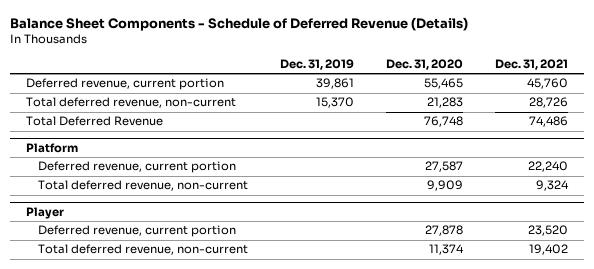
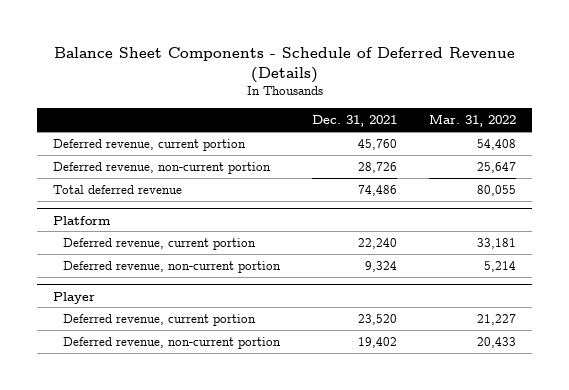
[280,59,355,71] Dec. 31, 2019 -> none
[385,59,463,71] Dec. 31, 2020 -> none
none -> [428,114,516,128] Mar. 31, 2022
[26,97,237,109] Total deferred revenue, non-current -> [53,161,272,174] Deferred revenue, non-current portion
[26,116,164,127] Total Deferred Revenue -> [53,184,183,194] Total deferred revenue
[38,180,249,192] Total deferred revenue, non-current -> [63,260,282,273] Deferred revenue, non-current portion
[38,244,249,256] Total deferred revenue, non-current -> [63,336,282,349] Deferred revenue, non-current portion

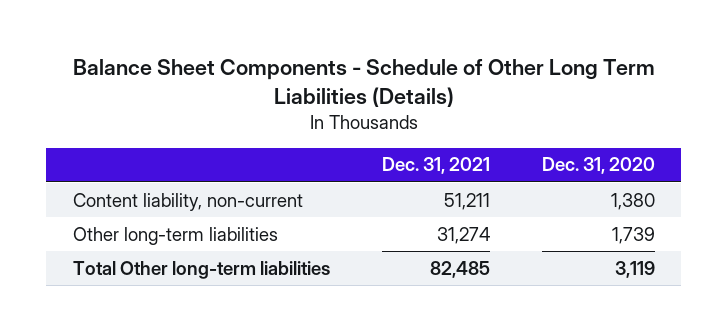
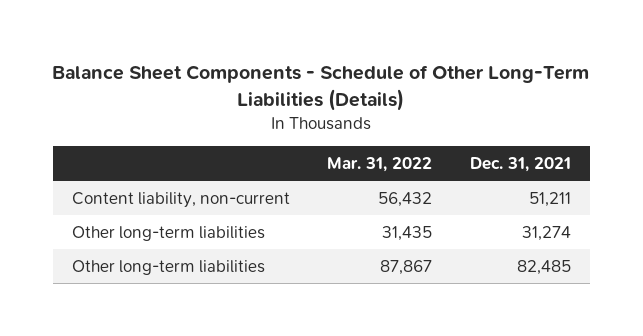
[72,59,655,107] Balance Sheet Components - Schedule of Other Long Term Liabilities (Details) -> [52,65,590,111] Balance Sheet Components - Schedule of Other Long-Term Liabilities (Details)
[541,157,655,175] Dec. 31, 2020 -> none
none -> [327,156,433,172] Mar. 31, 2022
[72,260,330,279] Total Other long-term liabilities -> [71,259,265,275] Other long-term liabilities

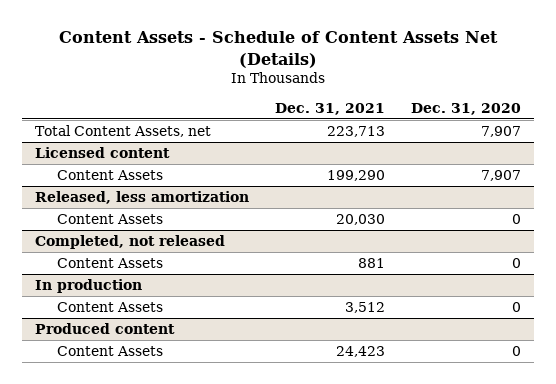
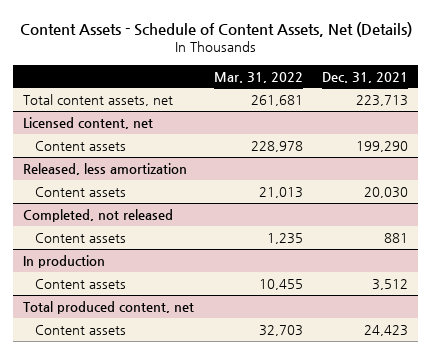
[58,31,498,68] Content Assets - Schedule of Content Assets Net (Details) -> [19,21,412,37] Content Assets - Schedule of Content Assets, Net (Details)
[411,103,522,116] Dec. 31, 2020 -> none
none -> [213,71,303,83] Mar. 31, 2022
[34,124,211,137] Total Content Assets, net -> [23,94,174,107] Total content assets, net
[34,146,170,158] Licensed content -> [23,117,154,130] Licensed content, net
[56,169,163,180] Content Assets -> [34,141,126,152] Content assets
[56,213,163,224] Content Assets -> [34,187,126,198] Content assets
[56,257,163,268] Content Assets -> [34,233,126,244] Content assets
[56,301,163,312] Content Assets -> [34,279,126,290] Content assets
[34,322,175,334] Produced content -> [23,301,195,315] Total produced content, net
[56,345,163,356] Content Assets -> [34,325,126,336] Content assets

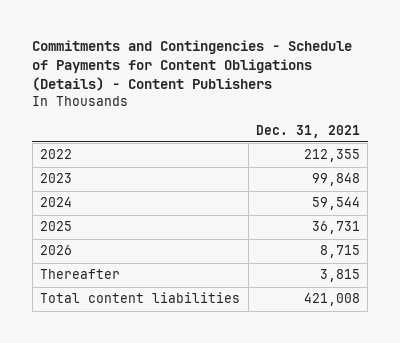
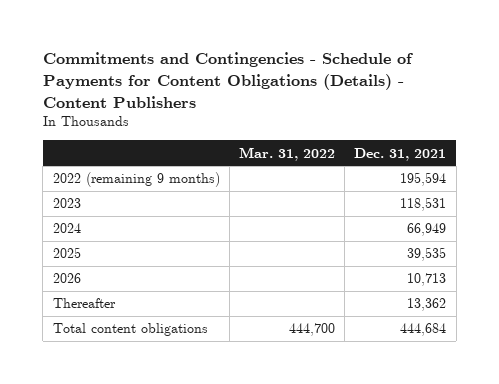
none -> [238,146,335,161] Mar. 31, 2022
[40,149,73,160] 2022 -> none
none -> [52,172,220,188] 2022 (remaining 9 months)
[312,173,361,187] 99,848 -> [400,197,447,212] 118,531
[312,197,361,211] 59,544 -> [407,223,447,237] 66,949
[312,221,361,235] 36,731 -> [407,247,447,262] 39,535
[320,245,361,259] 8,715 -> [407,273,447,287] 10,713
[320,269,361,283] 3,815 -> [407,298,447,312] 13,362
[40,292,241,304] Total content liabilities -> [52,323,208,337] Total content obligations
[304,293,361,307] 421,008 -> [400,323,447,337] 444,684

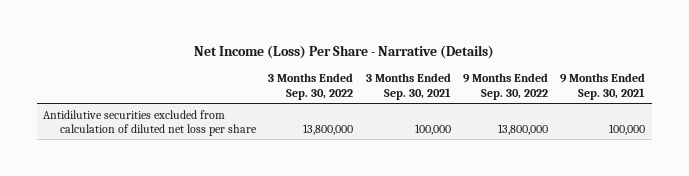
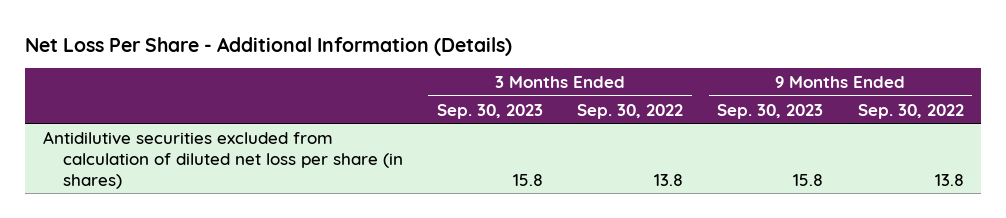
[194,44,495,59] Net Income (Loss) Per Share - Narrative (Details) -> [25,36,513,56] Net Loss Per Share - Additional Information (Details)
[365,73,451,100] 3 Months Ended Sep. 30, 2021 -> none
[560,73,646,100] 9 Months Ended Sep. 30, 2021 -> none
none -> [436,103,543,119] Sep. 30, 2023
none -> [717,103,824,119] Sep. 30, 2023
[43,109,257,136] Antidilutive securities excluded from calculation of diluted net loss per share -> [42,130,403,189] Antidilutive securities excluded from calculation of diluted net loss per share (in shares)
[303,123,354,135] 13,800,000 -> [654,173,684,186] 13.8
[498,123,549,135] 13,800,000 -> [934,173,964,186] 13.8

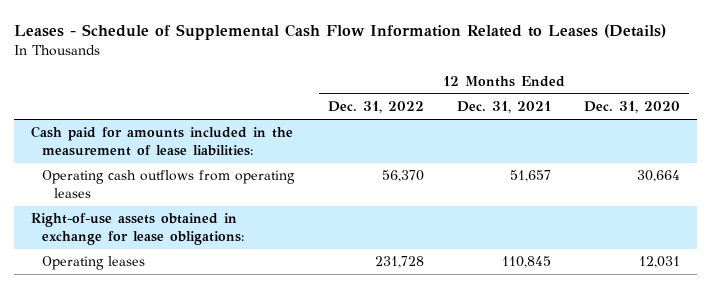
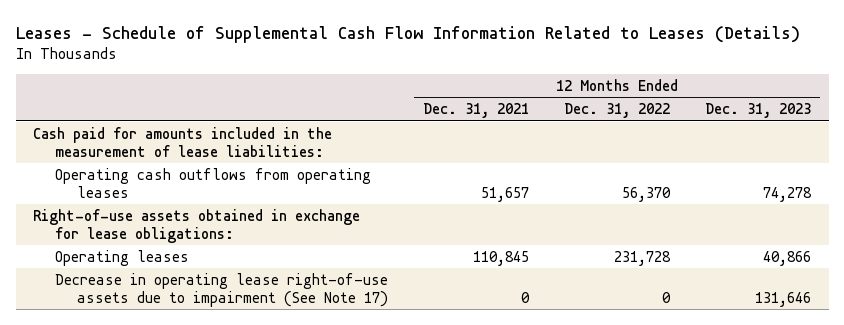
[584,101,681,114] Dec. 31, 2020 -> none
none -> [705,103,812,119] Dec. 31, 2023
none -> [54,272,388,307] Decrease in operating lease right-of-use assets due to impairment (See Note 17)

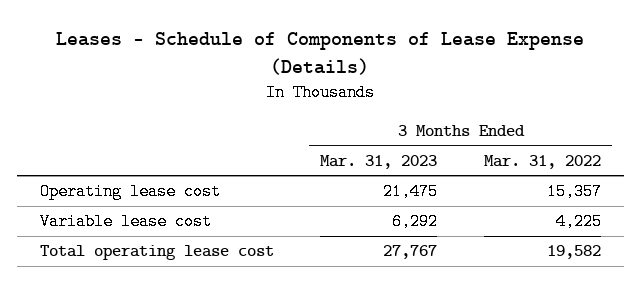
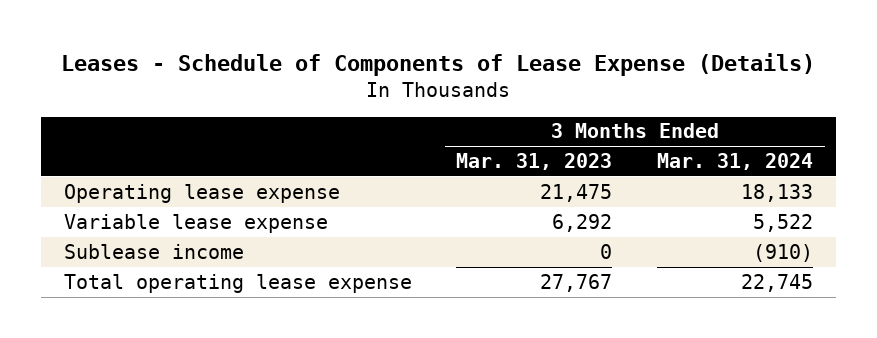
[483,154,601,169] Mar. 31, 2022 -> none
none -> [657,152,814,170] Mar. 31, 2024
[40,183,222,201] Operating lease cost -> [63,183,340,203] Operating lease expense
[40,213,213,231] Variable lease cost -> [63,213,328,233] Variable lease expense
none -> [63,243,244,259] Sublease income
[40,245,275,261] Total operating lease cost -> [63,273,412,293] Total operating lease expense

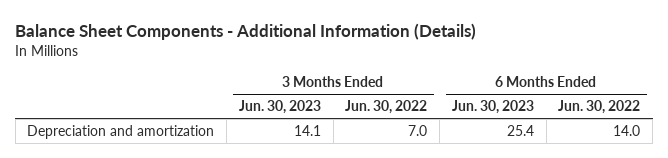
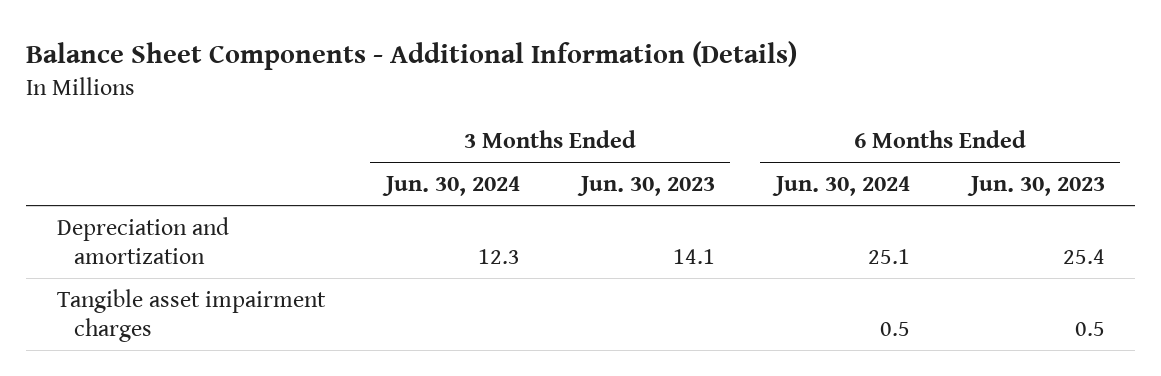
[345,100,428,115] Jun. 30, 2022 -> none
[558,100,641,115] Jun. 30, 2022 -> none
none -> [381,176,520,197] Jun. 30, 2024
none -> [771,176,910,197] Jun. 30, 2024
none -> [56,288,326,343] Tangible asset impairment charges

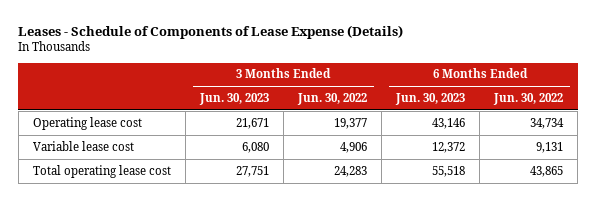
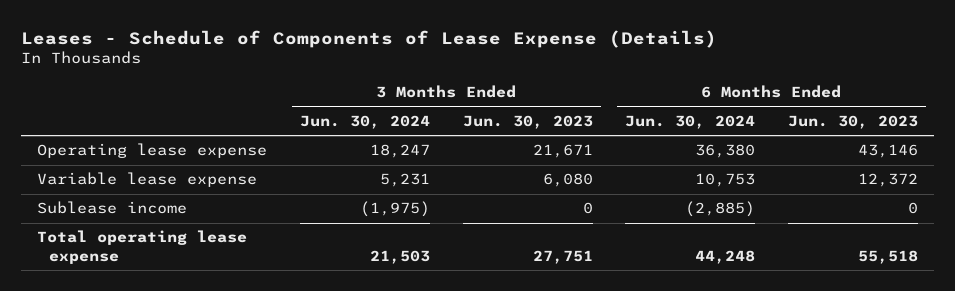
[296,93,367,106] Jun. 30, 2022 -> none
[493,93,564,106] Jun. 30, 2022 -> none
none -> [300,114,431,129] Jun. 30, 2024
none -> [625,114,756,129] Jun. 30, 2024
[32,116,142,130] Operating lease cost -> [37,143,268,159] Operating lease expense
[32,140,134,151] Variable lease cost -> [37,172,258,188] Variable lease expense
none -> [37,201,188,215] Sublease income
[32,164,171,178] Total operating lease cost -> [37,230,248,265] Total operating lease expense

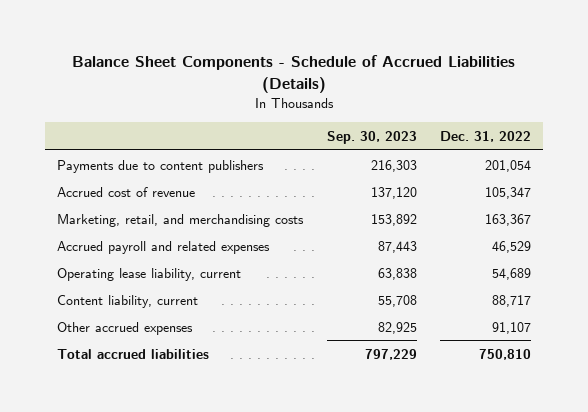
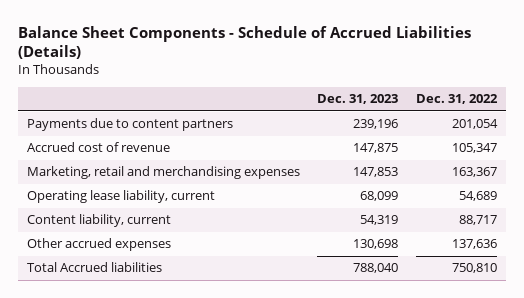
[326,131,417,145] Sep. 30, 2023 -> none
none -> [317,94,399,105] Dec. 31, 2023
[57,159,265,173] Payments due to content publishers -> [26,118,233,132] Payments due to content partners
[57,240,271,254] Accrued payroll and related expenses -> none
[57,213,305,227] Marketing, retail, and merchandising costs -> [26,166,300,180] Marketing, retail and merchandising expenses
[492,321,532,334] 91,107 -> [452,239,498,250] 137,636
[57,348,210,359] Total accrued liabilities -> [26,262,162,273] Total Accrued liabilities

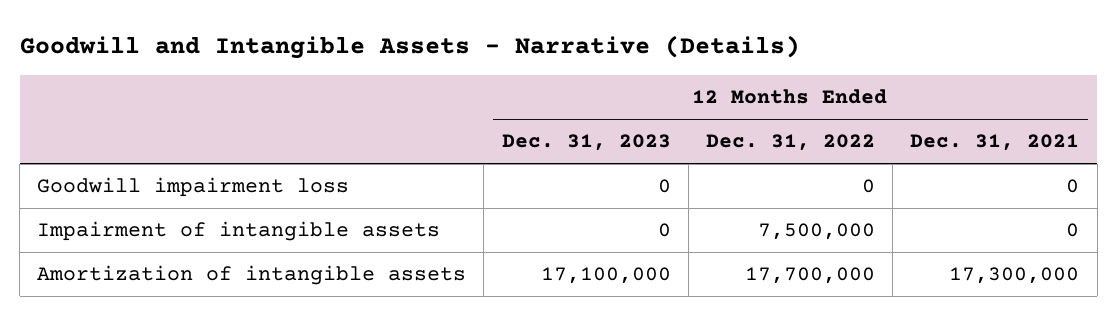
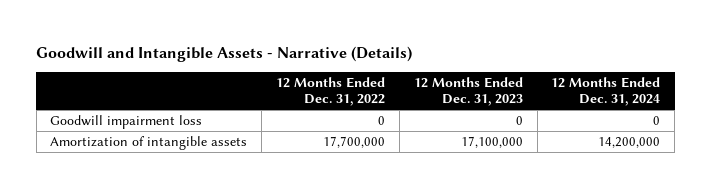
[910,134,1080,152] Dec. 31, 2021 -> none
none -> [551,76,661,107] 12 Months Ended Dec. 31, 2024
[37,221,441,242] Impairment of intangible assets -> none

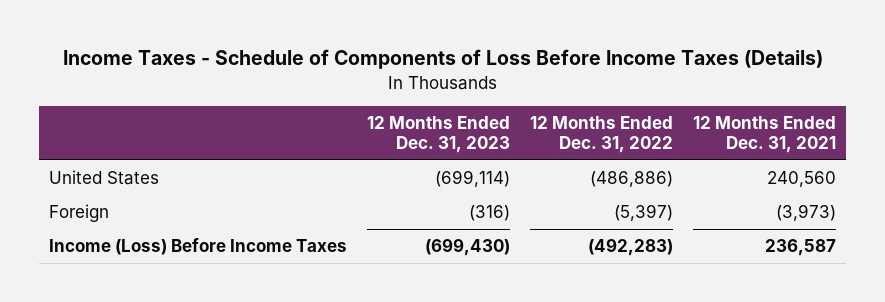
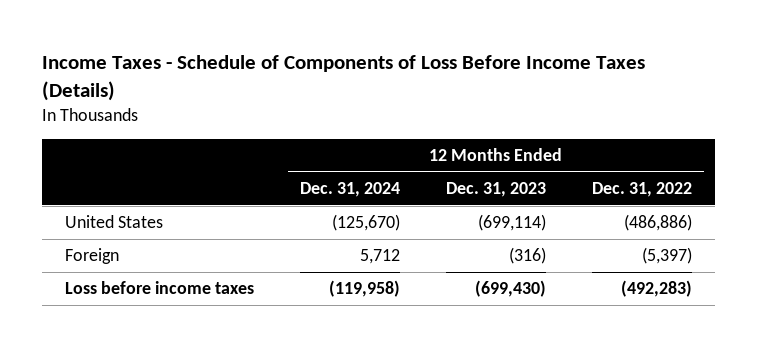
[693,115,837,153] 12 Months Ended Dec. 31, 2021 -> none
none -> [299,182,400,198] Dec. 31, 2024
[49,238,348,256] Income (Loss) Before Income Taxes -> [64,281,254,295] Loss before income taxes

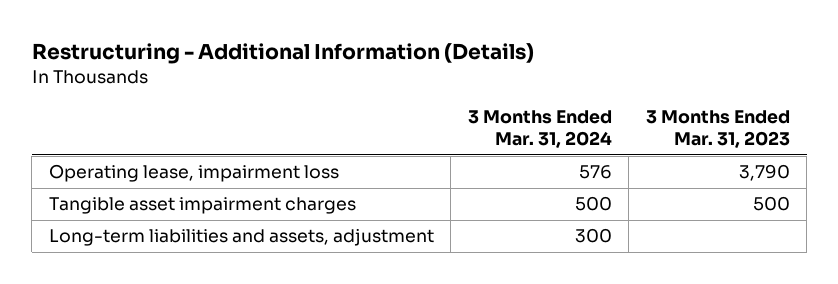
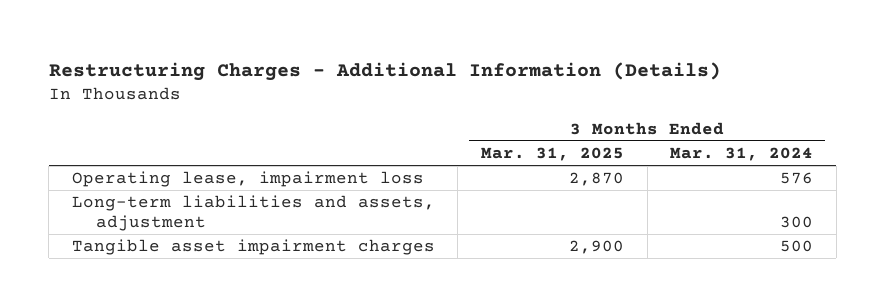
[31,43,534,65] Restructuring - Additional Information (Details) -> [48,61,721,81] Restructuring Charges - Additional Information (Details)
[645,110,790,149] 3 Months Ended Mar. 31, 2023 -> none
none -> [481,146,625,161] Mar. 31, 2025
[48,197,356,215] Tangible asset impairment charges -> [71,239,435,256] Tangible asset impairment charges

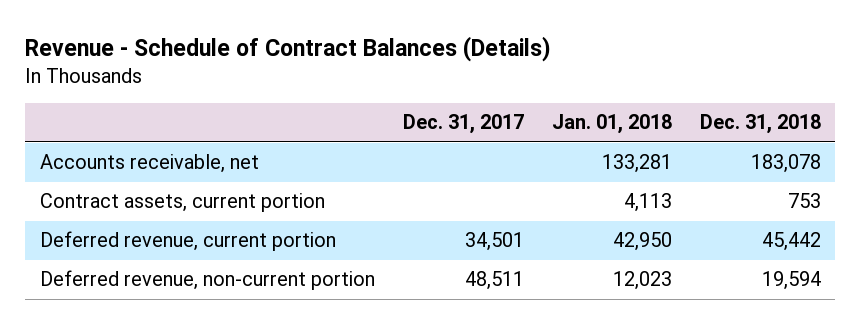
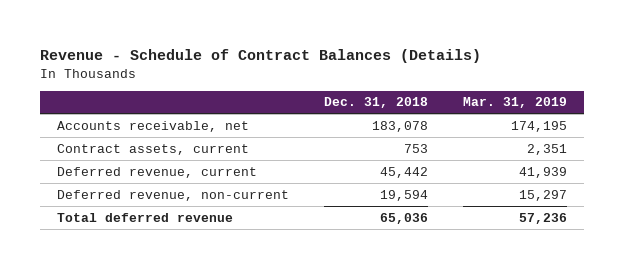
[402,114,524,135] Dec. 31, 2017 -> none
[551,114,672,135] Jan. 01, 2018 -> none
none -> [462,97,567,109] Mar. 31, 2019
[39,193,325,213] Contract assets, current portion -> [57,143,250,155] Contract assets, current
[39,231,336,252] Deferred revenue, current portion -> [57,166,258,178] Deferred revenue, current
[39,270,375,291] Deferred revenue, non-current portion -> [57,189,290,201] Deferred revenue, non-current
none -> [57,212,234,222] Total deferred revenue

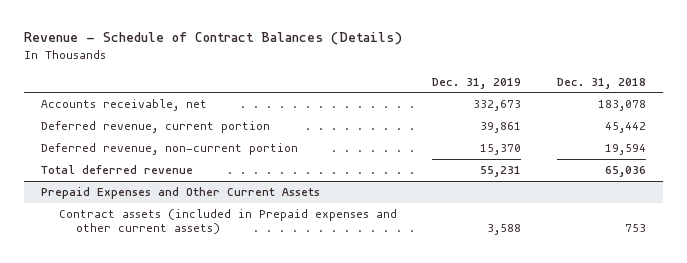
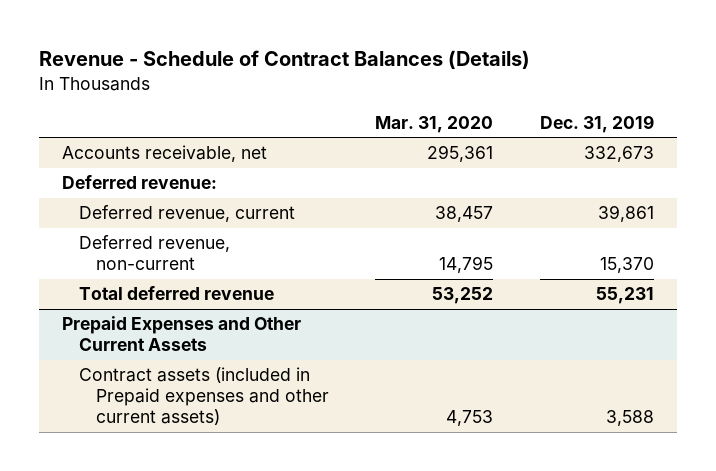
[556,77,646,89] Dec. 31, 2018 -> none
none -> [375,115,494,133] Mar. 31, 2020
none -> [62,175,218,190] Deferred revenue:
[41,120,271,133] Deferred revenue, current portion -> [79,205,296,223] Deferred revenue, current
[41,142,299,155] Deferred revenue, non-current portion -> [79,235,231,271] Deferred revenue, non-current

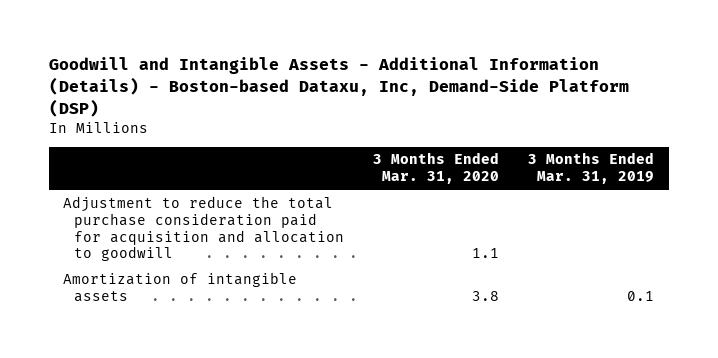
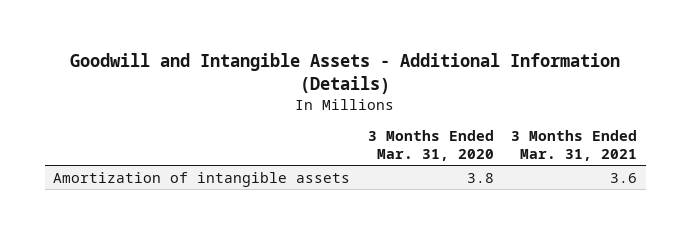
[48,57,629,117] Goodwill and Intangible Assets - Additional Information (Details) - Boston-based Dataxu, Inc, Demand-Side Platform (DSP) -> [70,53,621,95] Goodwill and Intangible Assets - Additional Information (Details)
[528,152,655,185] 3 Months Ended Mar. 31, 2019 -> none
none -> [511,130,638,161] 3 Months Ended Mar. 31, 2021
[63,195,344,262] Adjustment to reduce the total purchase consideration paid for acquisition and allocation to goodwill -> none

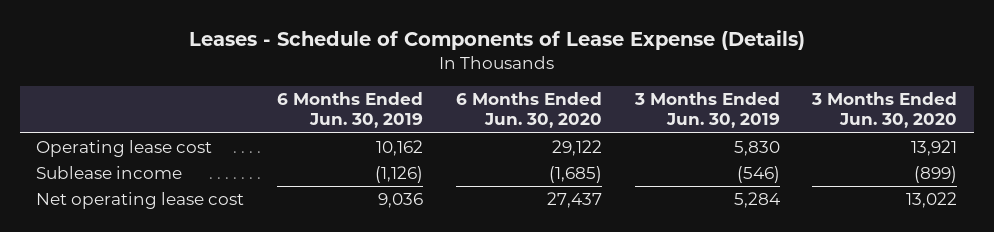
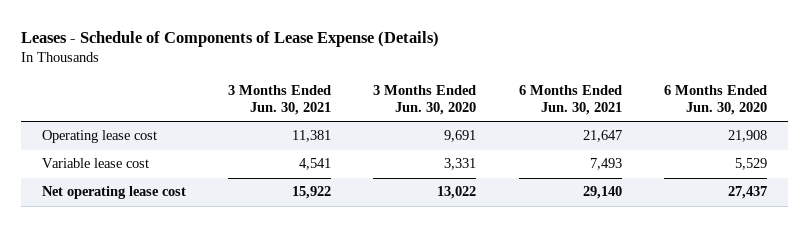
[277,92,424,129] 6 Months Ended Jun. 30, 2019 -> none
[633,92,780,129] 3 Months Ended Jun. 30, 2019 -> none
none -> [228,85,332,115] 3 Months Ended Jun. 30, 2021
none -> [518,85,622,115] 6 Months Ended Jun. 30, 2021
[36,166,183,180] Sublease income -> none
[551,140,602,157] 29,122 -> [727,130,767,143] 21,908
[911,140,958,157] 13,921 -> [444,130,477,143] 9,691
none -> [41,158,149,169] Variable lease cost

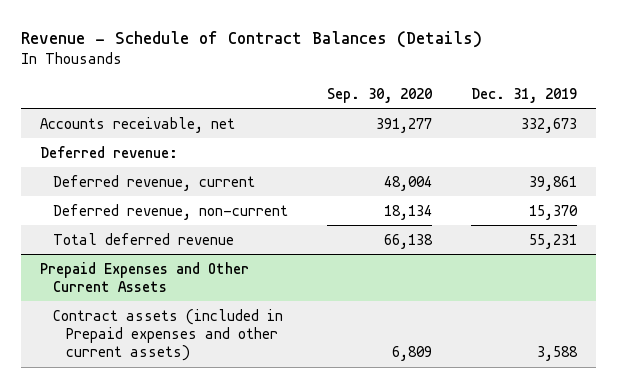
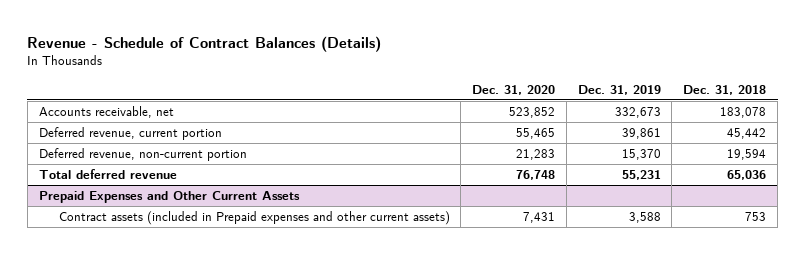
[326,87,432,103] Sep. 30, 2020 -> none
none -> [472,84,556,95] Dec. 31, 2020
none -> [683,84,767,95] Dec. 31, 2018
[40,145,179,158] Deferred revenue: -> none
[53,174,256,191] Deferred revenue, current -> [38,127,222,141] Deferred revenue, current portion
[53,203,289,220] Deferred revenue, non-current -> [38,148,247,162] Deferred revenue, non-current portion

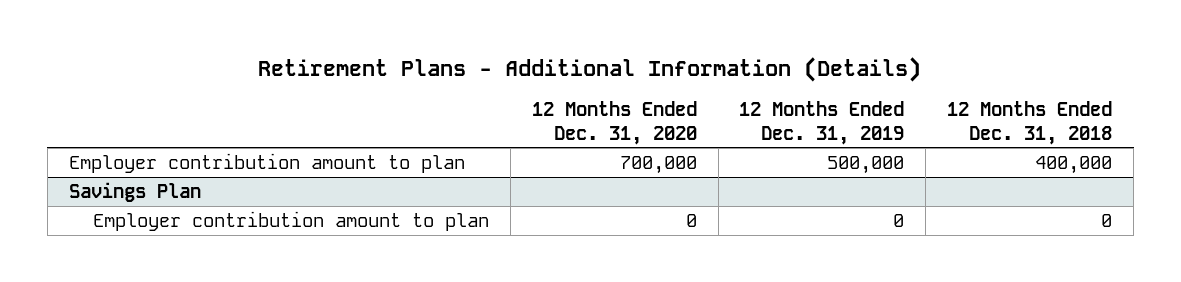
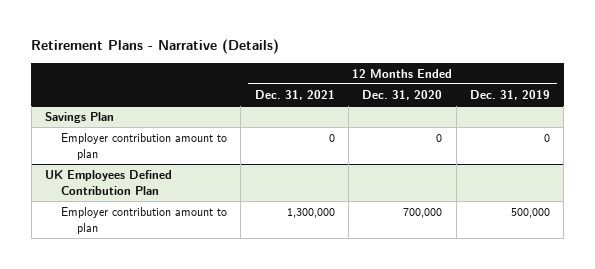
[258,57,922,83] Retirement Plans - Additional Information (Details) -> [31,39,280,55] Retirement Plans - Narrative (Details)
[947,100,1113,145] 12 Months Ended Dec. 31, 2018 -> none
none -> [254,89,335,100] Dec. 31, 2021
[68,152,465,173] Employer contribution amount to plan -> none
none -> [45,169,173,195] UK Employees Defined Contribution Plan
none -> [61,206,228,234] Employer contribution amount to plan

